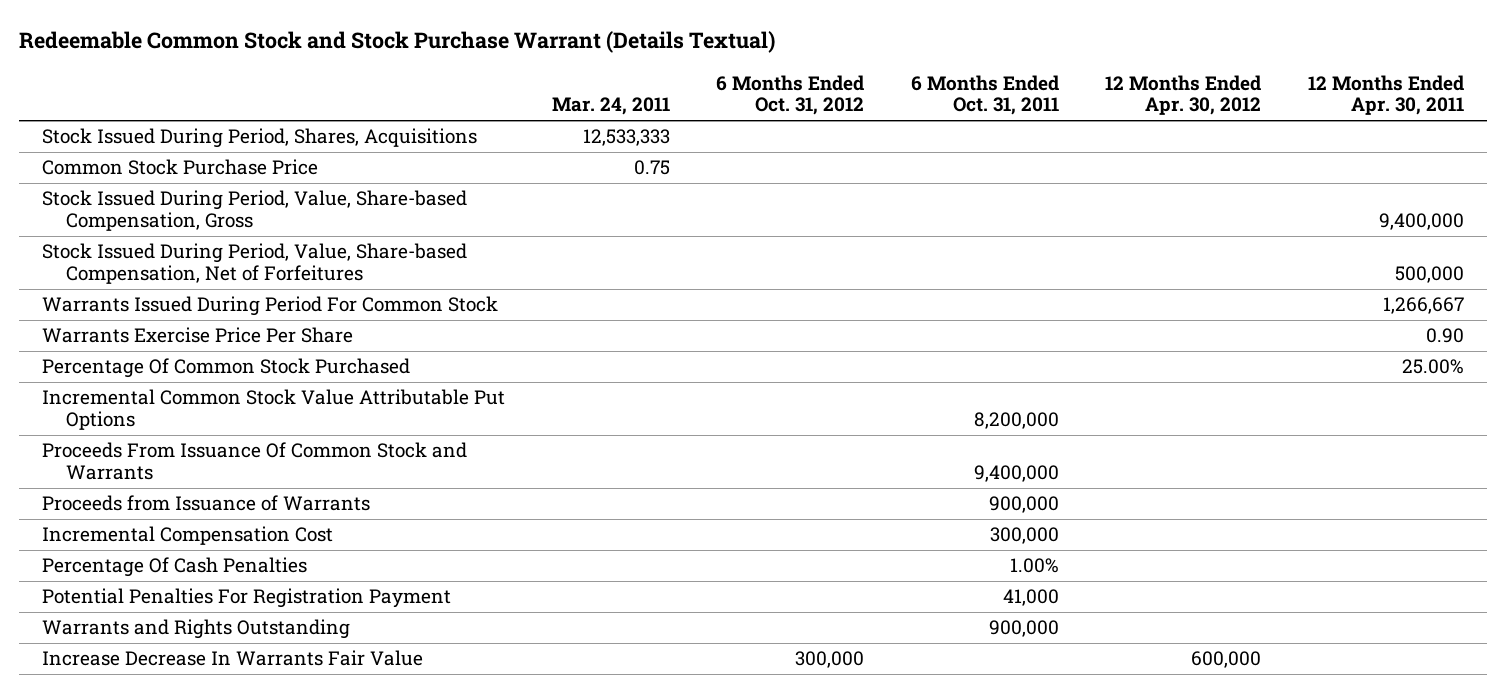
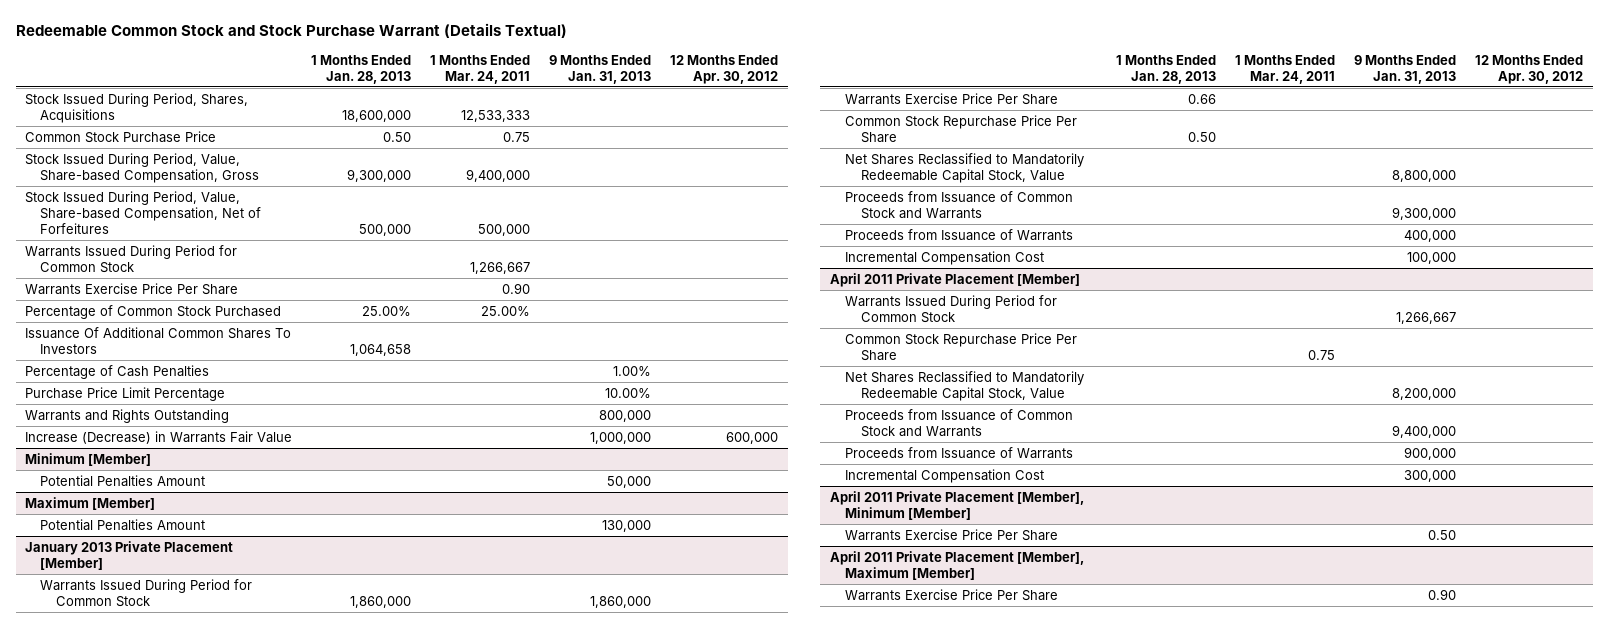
[551,97,670,116] Mar. 24, 2011 -> none
[716,74,865,116] 6 Months Ended Oct. 31, 2012 -> none
[910,74,1059,116] 6 Months Ended Oct. 31, 2011 -> none
[1307,74,1464,116] 12 Months Ended Apr. 30, 2011 -> none
none -> [311,54,412,84] 1 Months Ended Jan. 28, 2013
none -> [430,54,531,84] 1 Months Ended Mar. 24, 2011
none -> [549,54,652,84] 9 Months Ended Jan. 31, 2013
[42,296,499,317] Warrants Issued During Period For Common Stock -> [25,244,238,273] Warrants Issued During Period for Common Stock
[42,389,506,431] Incremental Common Stock Value Attributable Put Options -> none
[42,442,468,481] Proceeds From Issuance Of Common Stock and Warrants -> none
[42,495,371,512] Proceeds from Issuance of Warrants -> none
[42,526,334,546] Incremental Compensation Cost -> none
[42,588,452,609] Potential Penalties For Registration Payment -> none
[42,358,411,379] Percentage Of Common Stock Purchased -> [25,304,282,319] Percentage of Common Stock Purchased
none -> [25,326,292,354] Issuance Of Additional Common Shares To Investors
[42,557,308,578] Percentage Of Cash Penalties -> [25,364,210,379] Percentage of Cash Penalties
none -> [25,386,226,401] Purchase Price Limit Percentage
[42,650,424,667] Increase Decrease In Warrants Fair Value -> [25,430,293,444] Increase (Decrease) in Warrants Fair Value
none -> [25,452,152,466] Minimum [Member]
none -> [40,474,206,487] Potential Penalties Amount
none -> [25,496,156,510] Maximum [Member]
none -> [40,518,206,531] Potential Penalties Amount
none -> [25,540,234,570] January 2013 Private Placement [Member]
none -> [40,578,253,607] Warrants Issued During Period for Common Stock
none -> [845,92,1059,105] Warrants Exercise Price Per Share
none -> [845,114,1078,143] Common Stock Repurchase Price Per Share
none -> [845,152,1085,183] Net Shares Reclassified to Mandatorily Redeemable Capital Stock, Value
none -> [845,190,1074,219] Proceeds from Issuance of Common Stock and Warrants
none -> [845,228,1074,241] Proceeds from Issuance of Warrants
none -> [845,250,1045,265] Incremental Compensation Cost
none -> [830,272,1081,287] April 2011 Private Placement [Member]
none -> [845,294,1058,323] Warrants Issued During Period for Common Stock
none -> [845,332,1078,361] Common Stock Repurchase Price Per Share
none -> [845,370,1085,401] Net Shares Reclassified to Mandatorily Redeemable Capital Stock, Value
none -> [845,408,1074,437] Proceeds from Issuance of Common Stock and Warrants
none -> [845,446,1074,459] Proceeds from Issuance of Warrants
none -> [845,468,1045,483] Incremental Compensation Cost
none -> [830,490,1085,520] April 2011 Private Placement [Member], Minimum [Member]
none -> [845,528,1059,541] Warrants Exercise Price Per Share
none -> [830,550,1085,580] April 2011 Private Placement [Member], Maximum [Member]
none -> [845,588,1059,601] Warrants Exercise Price Per Share

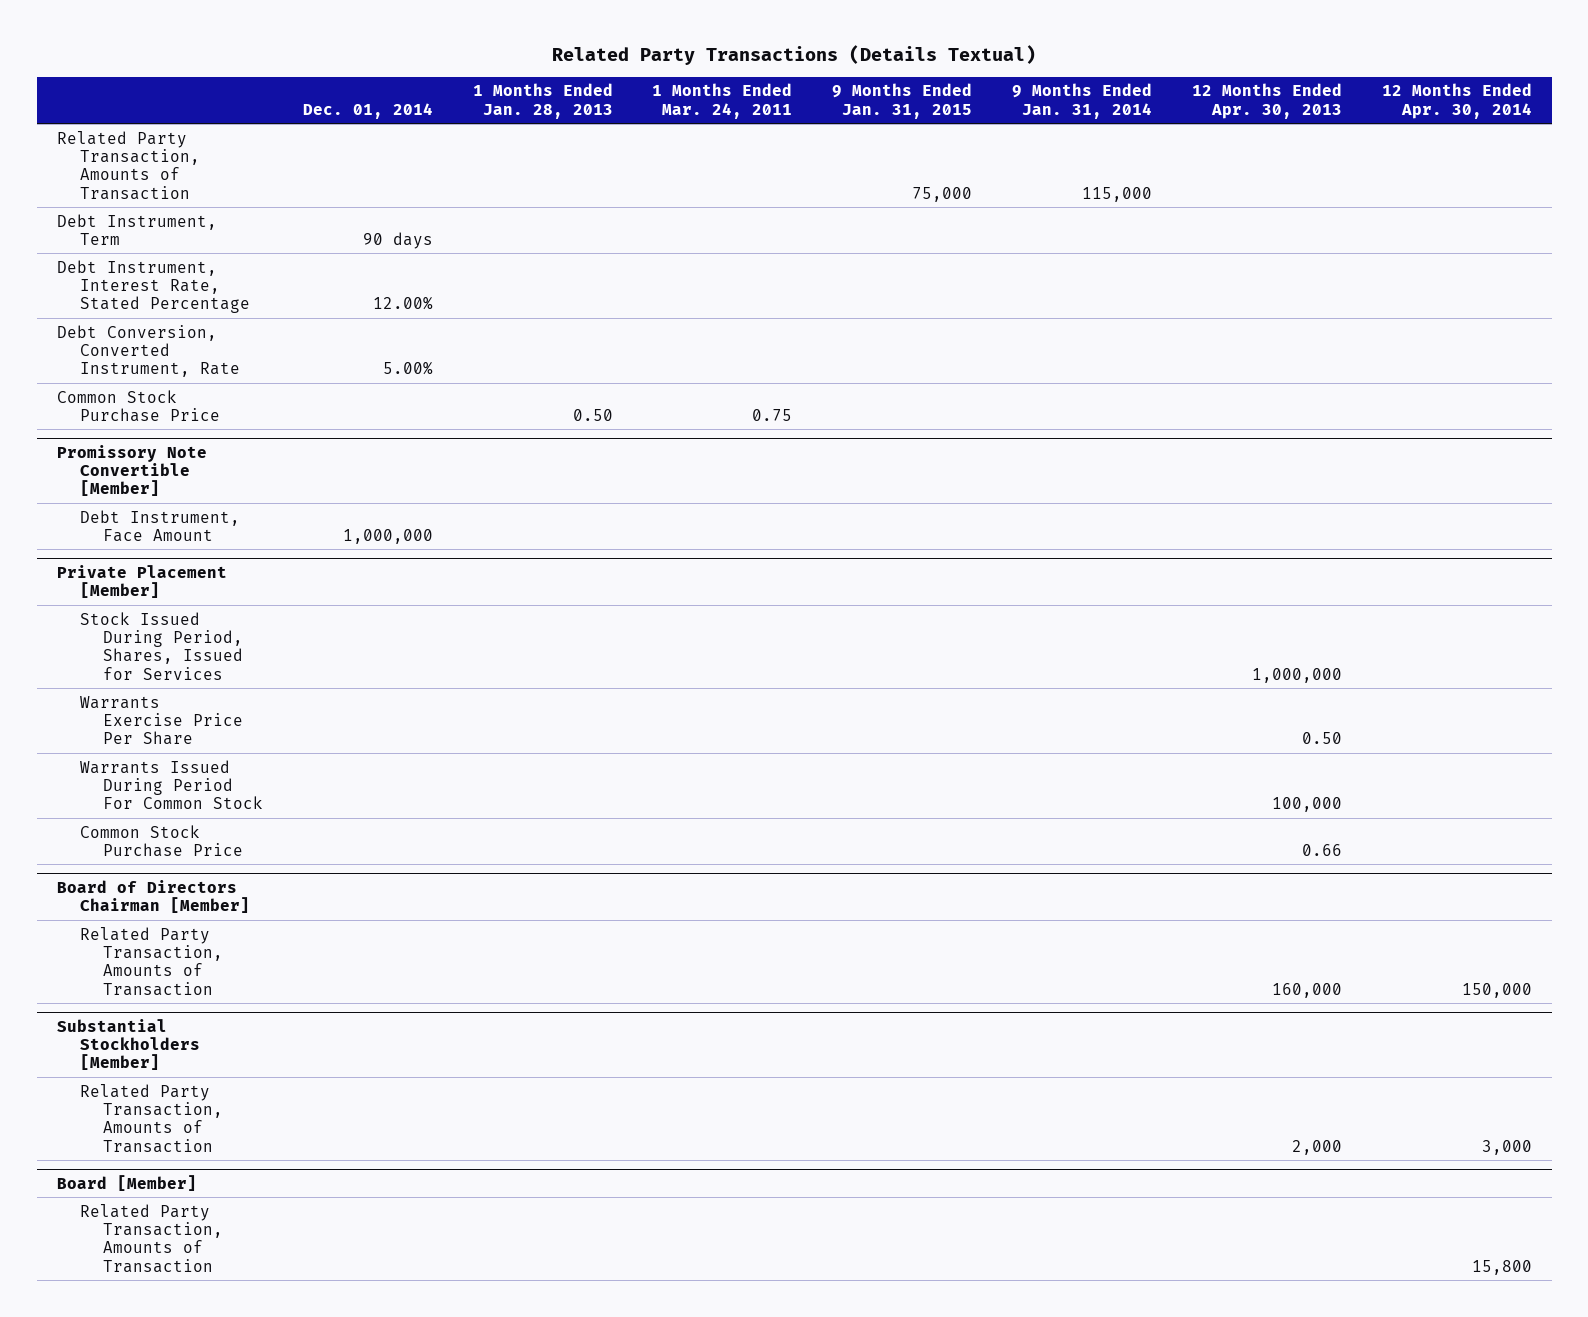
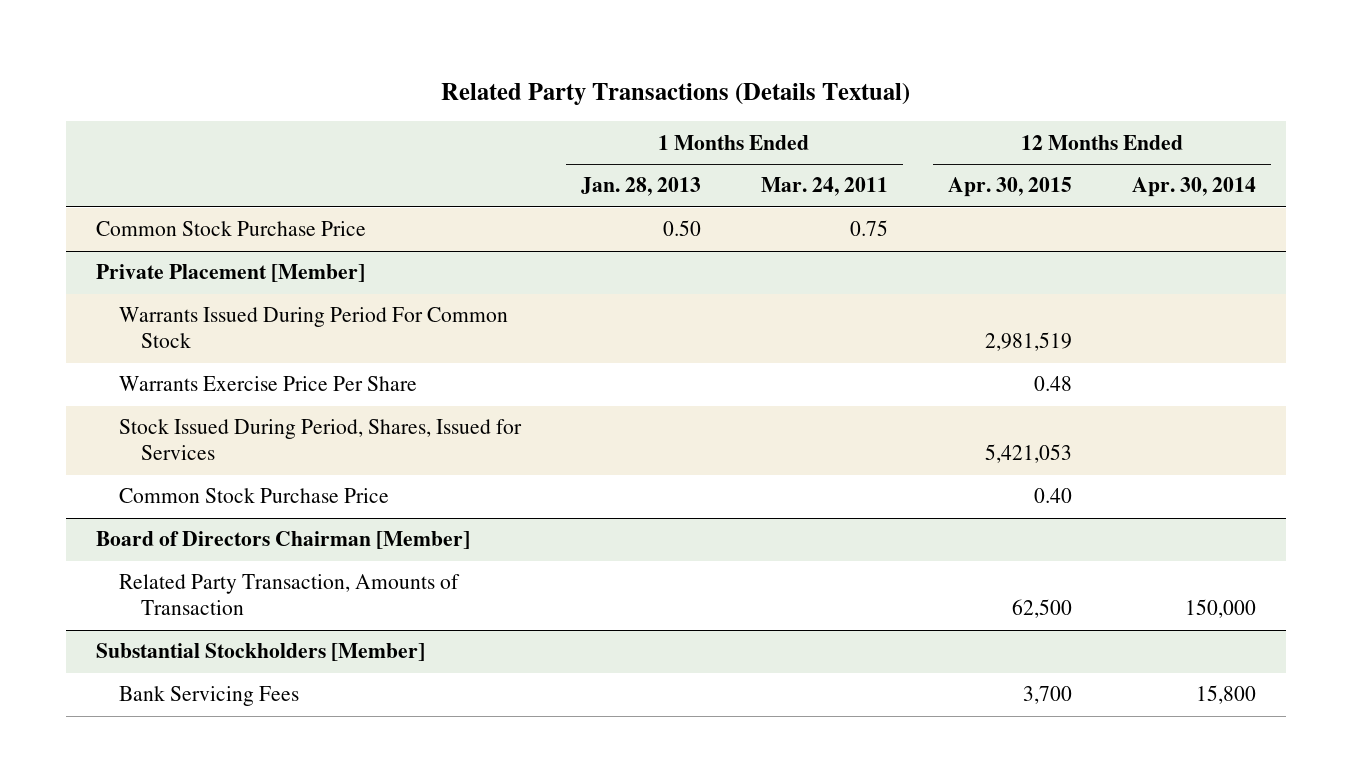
[302,102,433,119] Dec. 01, 2014 -> none
[832,83,973,119] 9 Months Ended Jan. 31, 2015 -> none
[1012,83,1153,119] 9 Months Ended Jan. 31, 2014 -> none
[1191,83,1342,119] 12 Months Ended Apr. 30, 2013 -> none
none -> [948,177,1073,198] Apr. 30, 2015
[56,130,200,200] Related Party Transaction, Amounts of Transaction -> none
[56,213,217,245] Debt Instrument, Term -> none
[56,259,250,314] Debt Instrument, Interest Rate, Stated Percentage -> none
[56,324,240,378] Debt Conversion, Converted Instrument, Rate -> none
[56,444,207,497] Promissory Note Convertible [Member] -> none
[79,509,240,542] Debt Instrument, Face Amount -> none
[79,695,243,746] Warrants Exercise Price Per Share -> [118,376,417,392] Warrants Exercise Price Per Share
[79,611,243,680] Stock Issued During Period, Shares, Issued for Services -> [118,419,522,461] Stock Issued During Period, Shares, Issued for Services
[79,1083,223,1153] Related Party Transaction, Amounts of Transaction -> none
[56,1174,197,1191] Board [Member] -> none
[79,1203,223,1273] Related Party Transaction, Amounts of Transaction -> none
none -> [118,686,299,707] Bank Servicing Fees

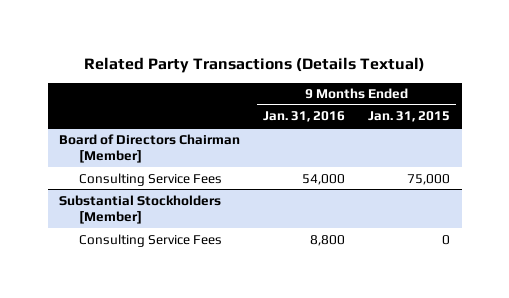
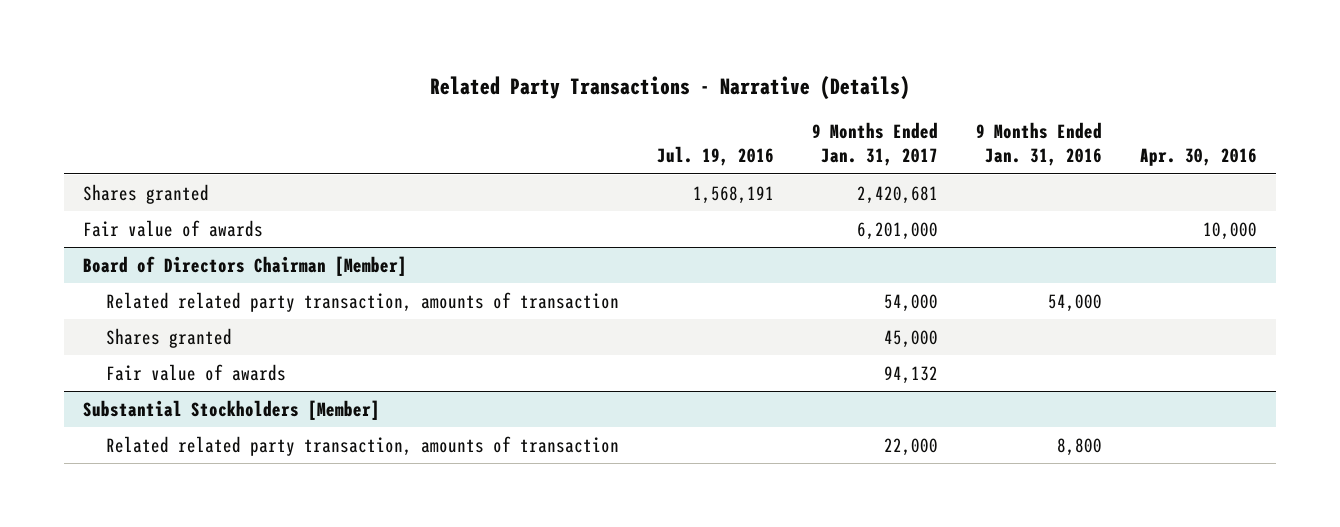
[83,56,425,73] Related Party Transactions (Details Textual) -> [430,75,911,100] Related Party Transactions - Narrative (Details)
[368,111,451,123] Jan. 31, 2015 -> none
none -> [657,146,775,167] Jul. 19, 2016
none -> [812,122,939,167] 9 Months Ended Jan. 31, 2017
none -> [1140,148,1258,167] Apr. 30, 2016
none -> [83,183,210,204] Shares granted
none -> [83,219,264,237] Fair value of awards
[78,172,222,186] Consulting Service Fees -> [106,291,620,312] Related related party transaction, amounts of transaction
none -> [106,327,233,348] Shares granted
none -> [106,363,287,381] Fair value of awards
[78,233,222,247] Consulting Service Fees -> [106,435,620,456] Related related party transaction, amounts of transaction

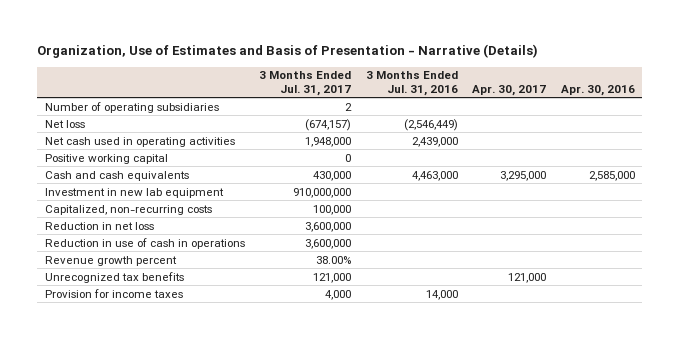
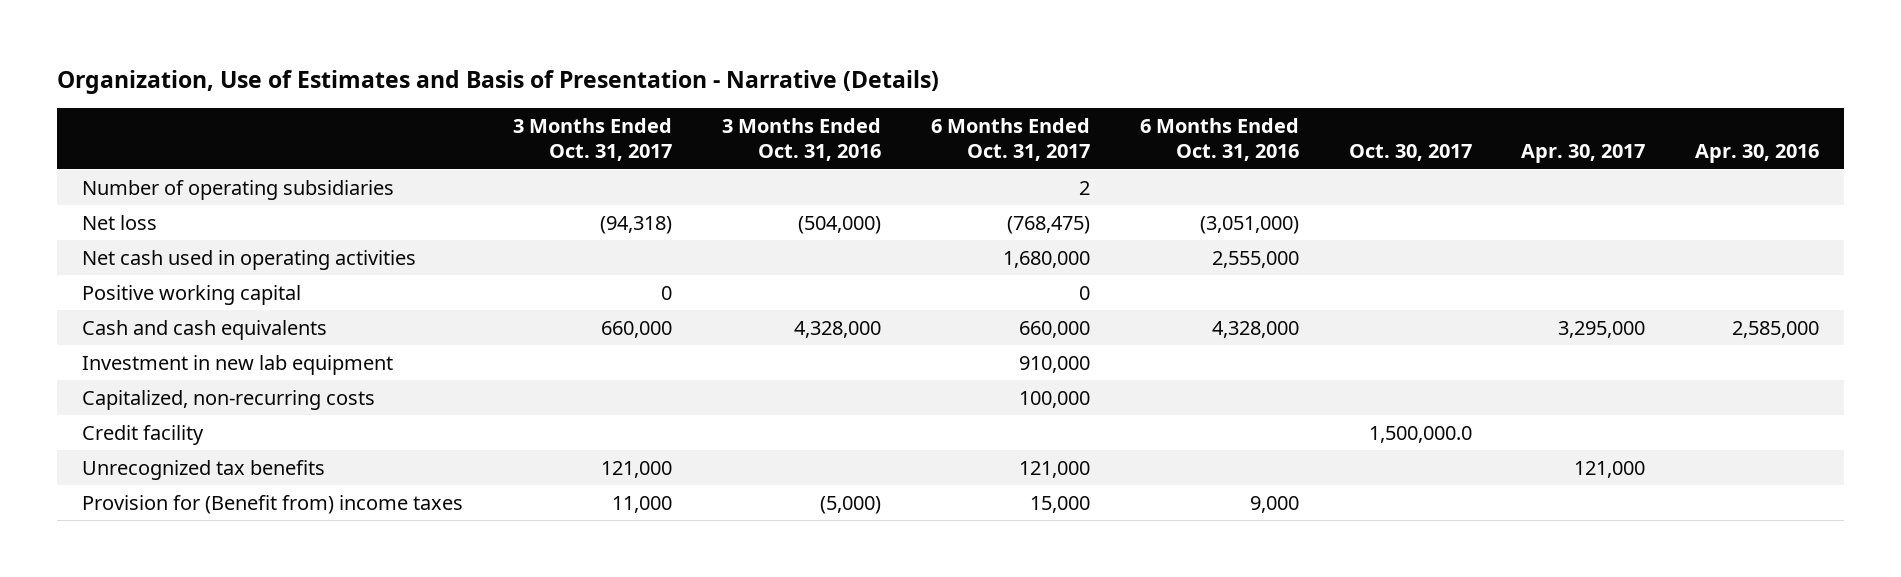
[259,71,352,96] 3 Months Ended Jul. 31, 2017 -> none
[365,71,458,96] 3 Months Ended Jul. 31, 2016 -> none
none -> [512,118,672,162] 3 Months Ended Oct. 31, 2017
none -> [721,118,881,162] 3 Months Ended Oct. 31, 2016
none -> [930,118,1090,162] 6 Months Ended Oct. 31, 2017
none -> [1139,118,1299,162] 6 Months Ended Oct. 31, 2016
none -> [1348,144,1472,162] Oct. 30, 2017
[44,221,154,230] Reduction in net loss -> none
[44,237,245,249] Reduction in use of cash in operations -> none
[44,255,177,266] Revenue growth percent -> none
none -> [81,424,204,445] Credit facility
[44,288,183,298] Provision for income taxes -> [81,494,463,514] Provision for (Benefit from) income taxes

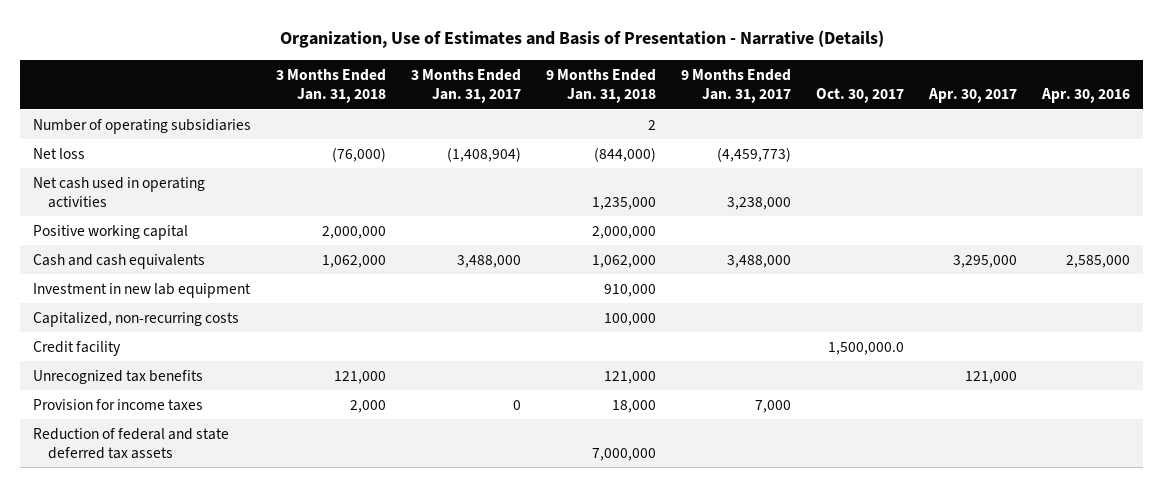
[512,118,672,162] 3 Months Ended Oct. 31, 2017 -> none
[721,118,881,162] 3 Months Ended Oct. 31, 2016 -> none
[930,118,1090,162] 6 Months Ended Oct. 31, 2017 -> none
[1139,118,1299,162] 6 Months Ended Oct. 31, 2016 -> none
none -> [275,68,386,104] 3 Months Ended Jan. 31, 2018
none -> [410,68,521,104] 3 Months Ended Jan. 31, 2017
none -> [545,68,656,104] 9 Months Ended Jan. 31, 2018
none -> [681,68,792,104] 9 Months Ended Jan. 31, 2017
[81,494,463,514] Provision for (Benefit from) income taxes -> [32,398,203,411] Provision for income taxes
none -> [32,427,229,460] Reduction of federal and state deferred tax assets

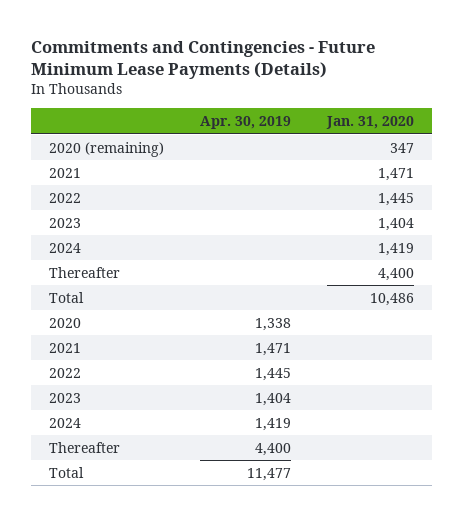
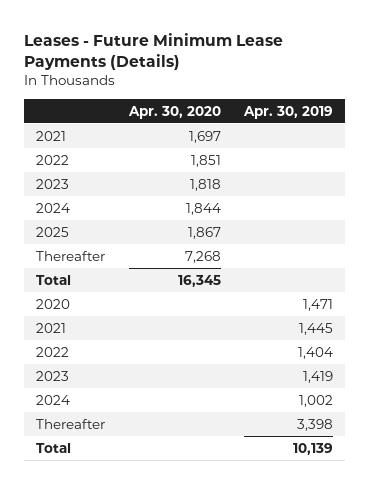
[31,41,376,80] Commitments and Contingencies - Future Minimum Lease Payments (Details) -> [24,32,284,70] Leases - Future Minimum Lease Payments (Details)
[326,115,415,129] Jan. 31, 2020 -> none
none -> [127,105,221,119] Apr. 30, 2020
[49,141,165,157] 2020 (remaining) -> none
none -> [36,226,70,237] 2025
[255,317,292,331] 1,338 -> [302,298,333,311] 1,471
[255,342,292,356] 1,471 -> [298,322,333,335] 1,445
[255,367,292,381] 1,445 -> [297,346,333,359] 1,404
[255,392,292,406] 1,404 -> [302,370,333,383] 1,419
[255,417,292,431] 1,419 -> [298,394,333,407] 1,002
[255,442,292,456] 4,400 -> [296,418,333,431] 3,398
[247,467,292,481] 11,477 -> [292,442,333,455] 10,139

